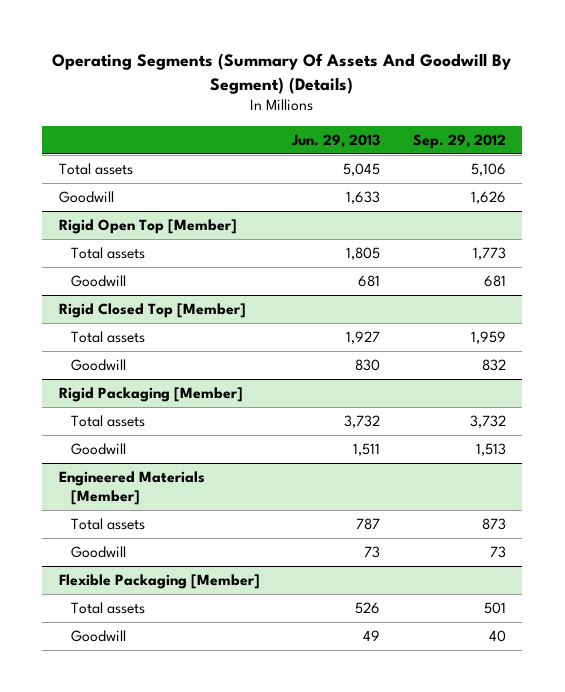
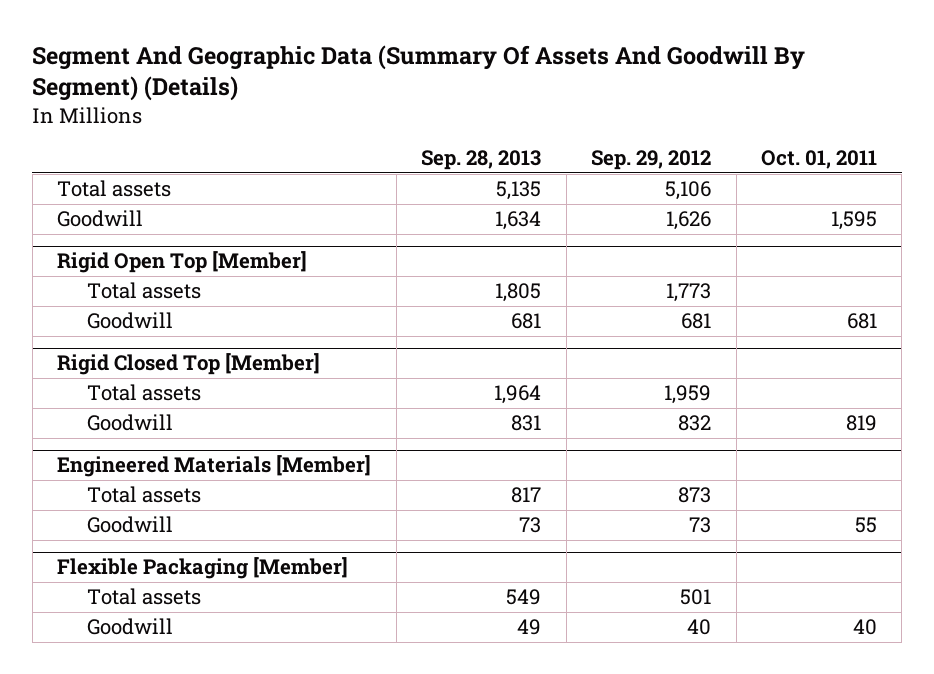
[52,53,512,94] Operating Segments (Summary Of Assets And Goodwill By Segment) (Details) -> [32,44,806,102] Segment And Geographic Data (Summary Of Assets And Goodwill By Segment) (Details)
[291,133,381,148] Jun. 29, 2013 -> none
none -> [421,150,542,171] Sep. 28, 2013
none -> [761,150,878,170] Oct. 01, 2011
[58,387,243,403] Rigid Packaging [Member] -> none
[71,415,146,428] Total assets -> none
[71,443,127,456] Goodwill -> none

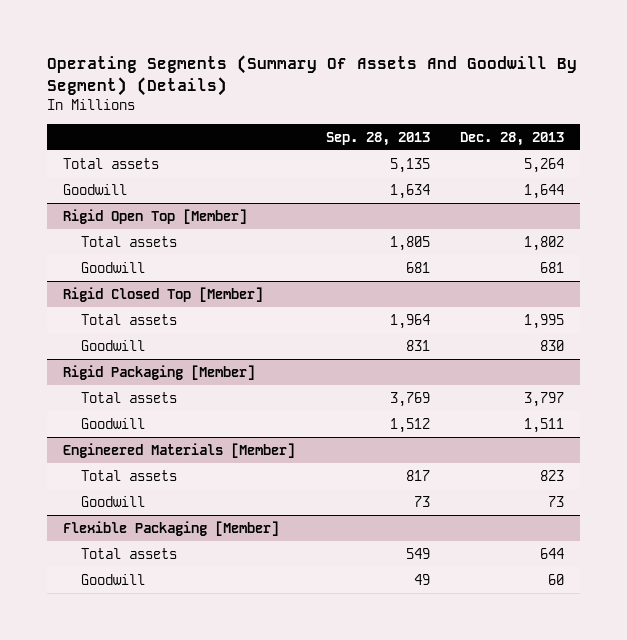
[32,44,806,102] Segment And Geographic Data (Summary Of Assets And Goodwill By Segment) (Details) -> [47,55,578,96] Operating Segments (Summary Of Assets And Goodwill By Segment) (Details)
[591,150,712,171] Sep. 29, 2012 -> none
[761,150,878,170] Oct. 01, 2011 -> none
none -> [460,131,565,146] Dec. 28, 2013
none -> [62,364,255,380] Rigid Packaging [Member]
none -> [80,391,177,403] Total assets
none -> [80,417,145,429] Goodwill

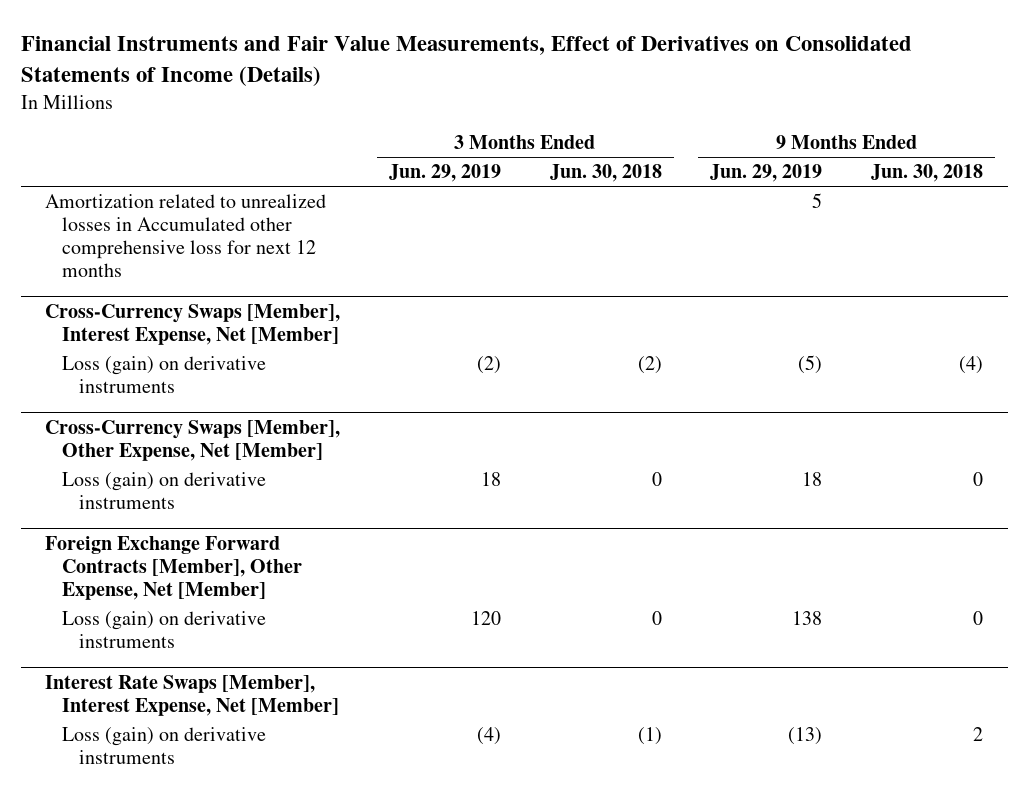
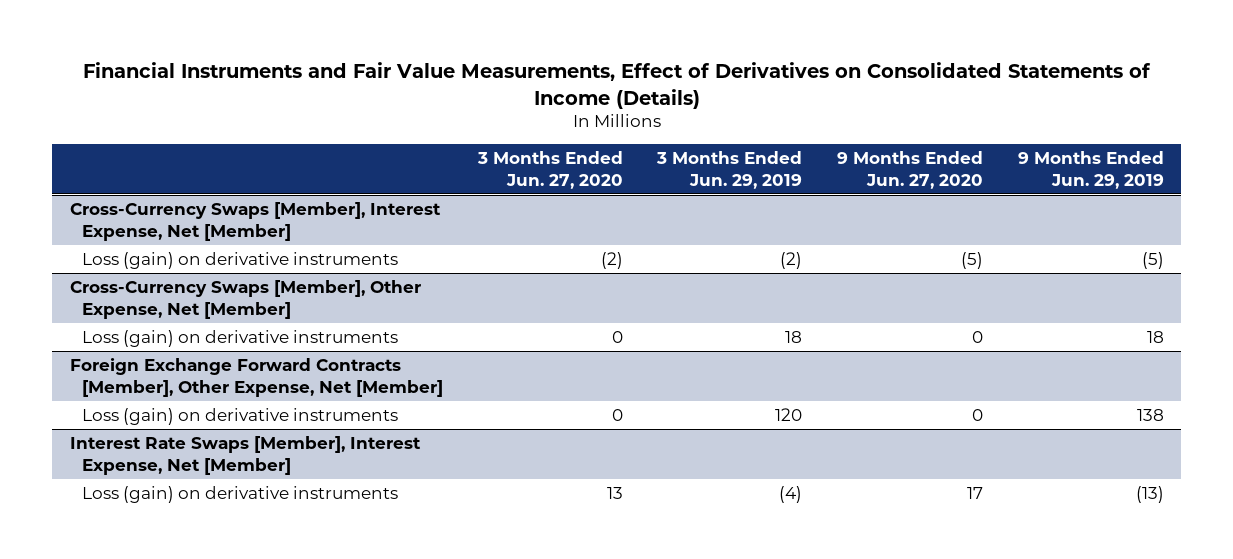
[549,164,662,183] Jun. 30, 2018 -> none
[871,164,984,183] Jun. 30, 2018 -> none
none -> [476,150,623,189] 3 Months Ended Jun. 27, 2020
none -> [837,150,984,189] 9 Months Ended Jun. 27, 2020
[44,193,326,278] Amortization related to unrealized losses in Accumulated other comprehensive loss for next 12 months -> none

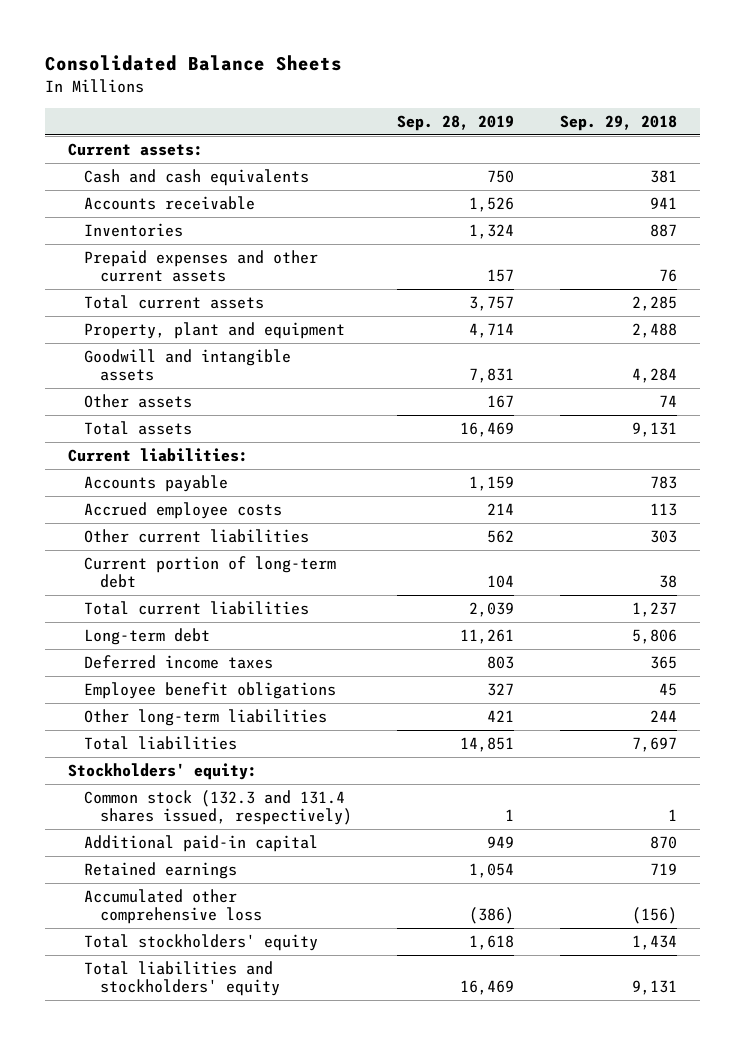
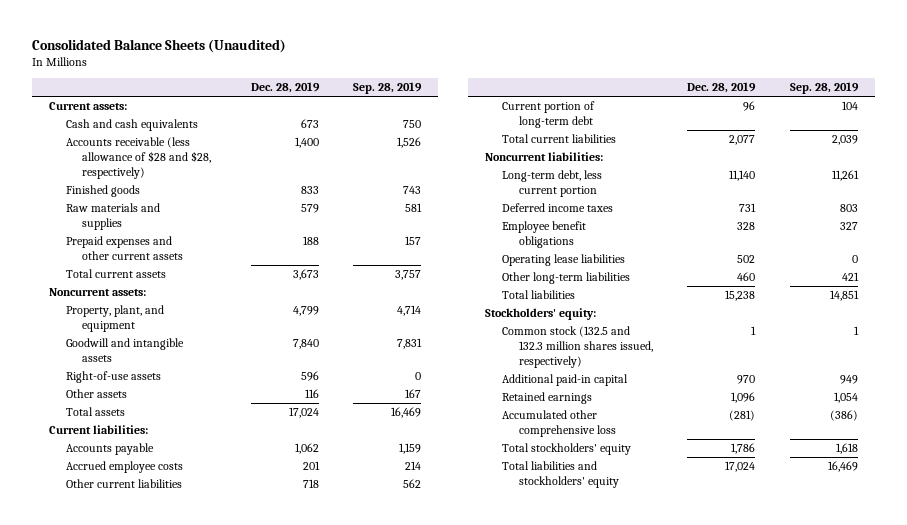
[45,55,343,72] Consolidated Balance Sheets -> [31,39,286,54] Consolidated Balance Sheets (Unaudited)
[559,114,677,131] Sep. 29, 2018 -> none
none -> [250,82,320,94] Dec. 28, 2019
[83,222,183,237] Inventories -> none
[83,195,255,210] Accounts receivable -> [65,137,212,180] Accounts receivable (less allowance of $28 and $28, respectively)
none -> [65,185,140,198] Finished goods
none -> [65,203,160,231] Raw materials and supplies
none -> [49,288,147,297] Noncurrent assets:
[83,321,345,339] Property, plant and equipment -> [65,305,164,333] Property, plant, and equipment
none -> [65,371,161,384] Right-of-use assets
none -> [485,152,604,162] Noncurrent liabilities:
[83,627,210,645] Long-term debt -> [501,170,602,198] Long-term debt, less current portion
none -> [501,254,625,267] Operating lease liabilities
[83,789,352,826] Common stock (132.3 and 131.4 shares issued, respectively) -> [501,326,653,369] Common stock (132.5 and 132.3 million shares issued, respectively)

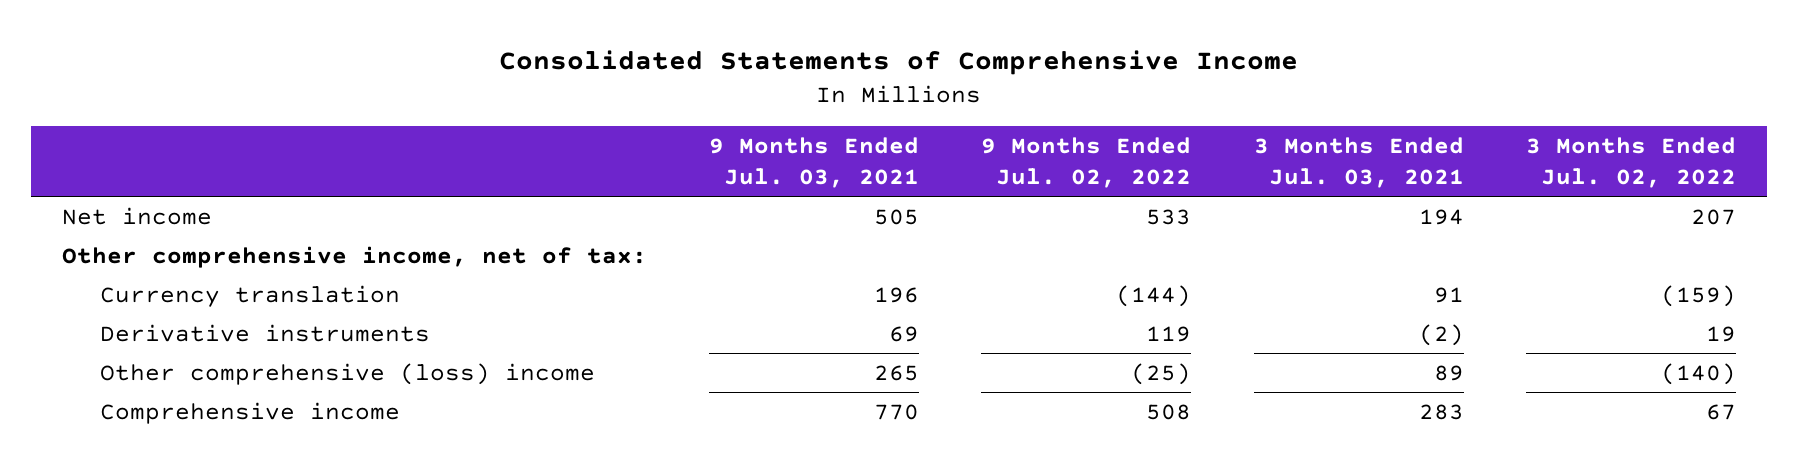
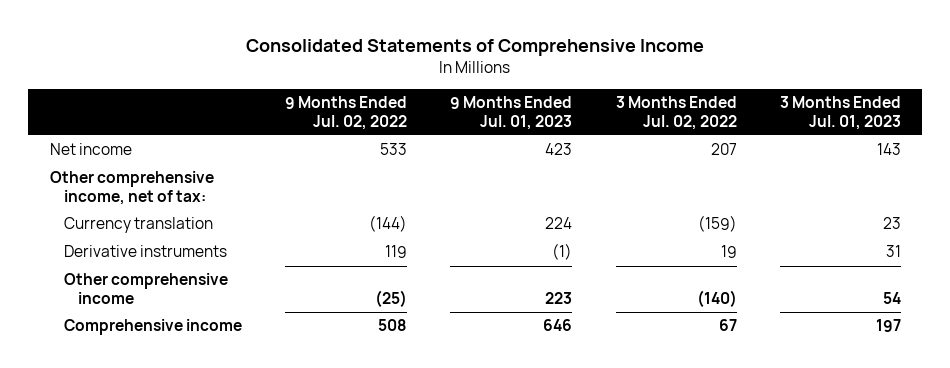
[709,136,920,188] 9 Months Ended Jul. 03, 2021 -> none
[1253,136,1464,188] 3 Months Ended Jul. 03, 2021 -> none
none -> [450,96,573,130] 9 Months Ended Jul. 01, 2023
none -> [779,96,901,130] 3 Months Ended Jul. 01, 2023
[99,362,595,385] Other comprehensive (loss) income -> [63,273,228,304] Other comprehensive income

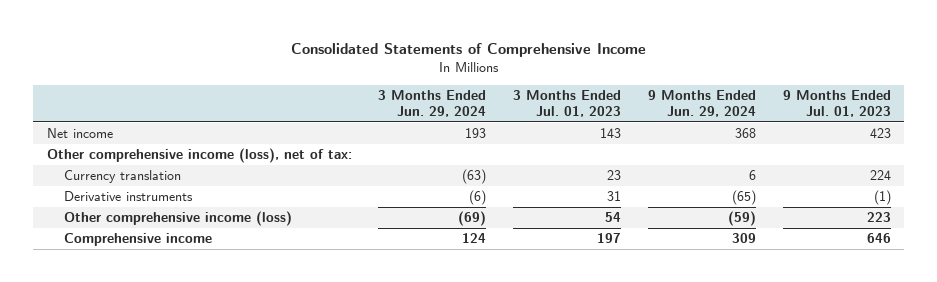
[285,96,408,130] 9 Months Ended Jul. 02, 2022 -> none
[615,96,737,130] 3 Months Ended Jul. 02, 2022 -> none
none -> [378,90,487,117] 3 Months Ended Jun. 29, 2024
none -> [647,90,756,117] 9 Months Ended Jun. 29, 2024
[49,171,214,205] Other comprehensive income, net of tax: -> [46,148,352,164] Other comprehensive income (loss), net of tax:
[63,273,228,304] Other comprehensive income -> [64,211,293,227] Other comprehensive income (loss)

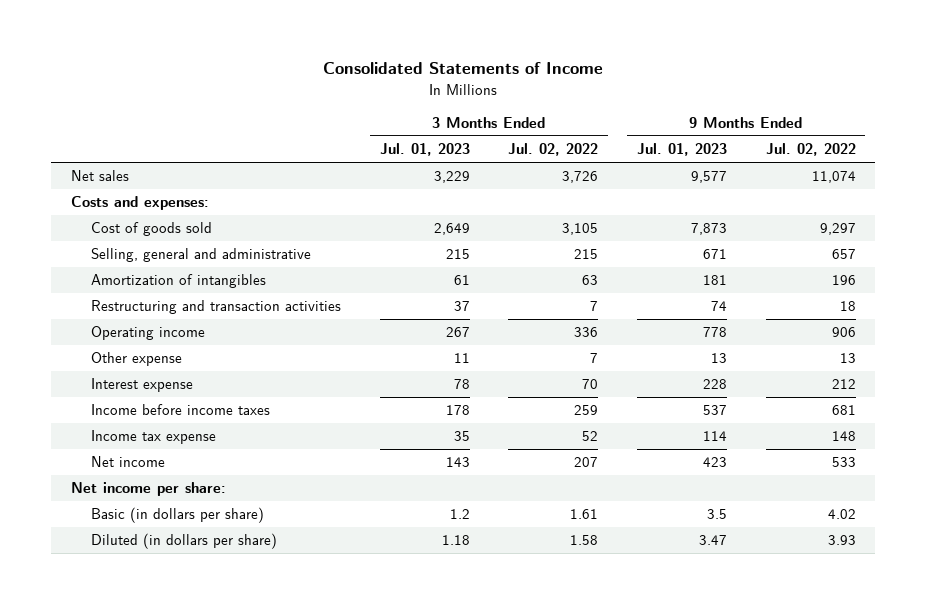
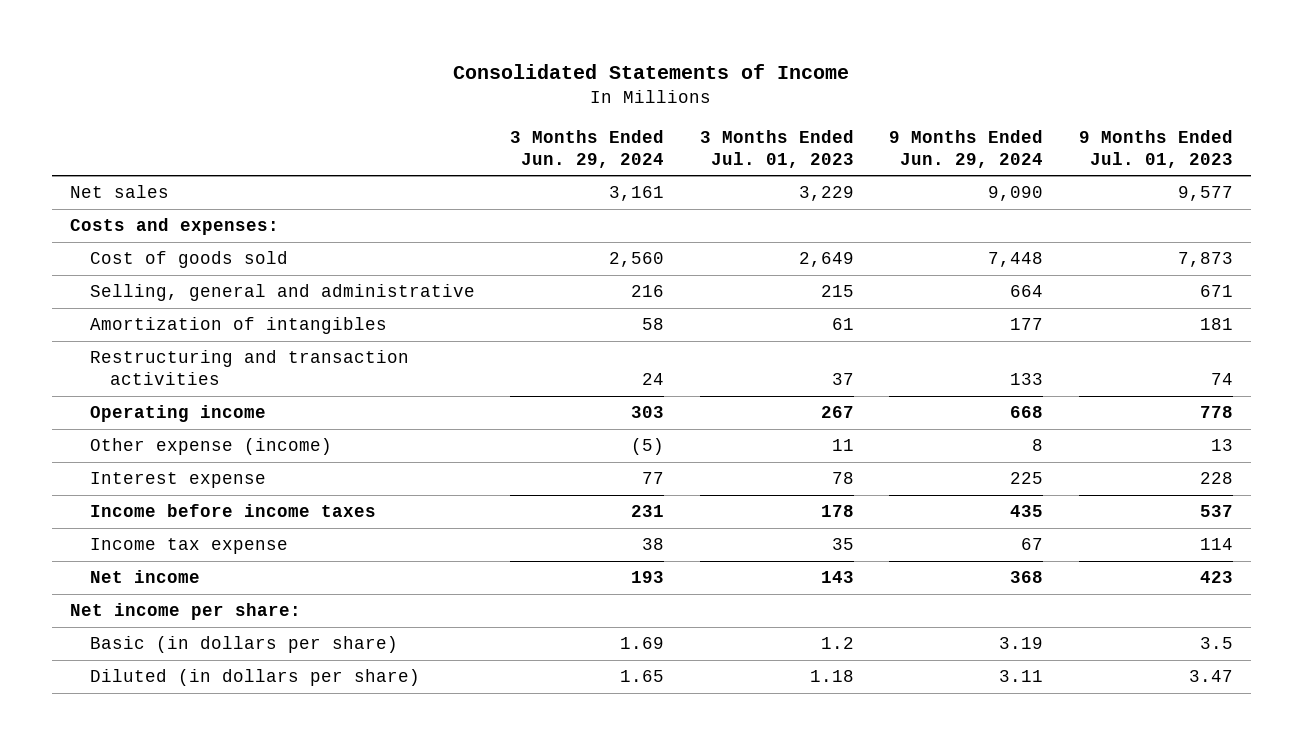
[508,143,599,157] Jul. 02, 2022 -> none
[765,143,856,157] Jul. 02, 2022 -> none
none -> [510,129,665,168] 3 Months Ended Jun. 29, 2024
none -> [889,129,1044,168] 9 Months Ended Jun. 29, 2024
[90,352,182,367] Other expense -> [89,438,332,456] Other expense (income)

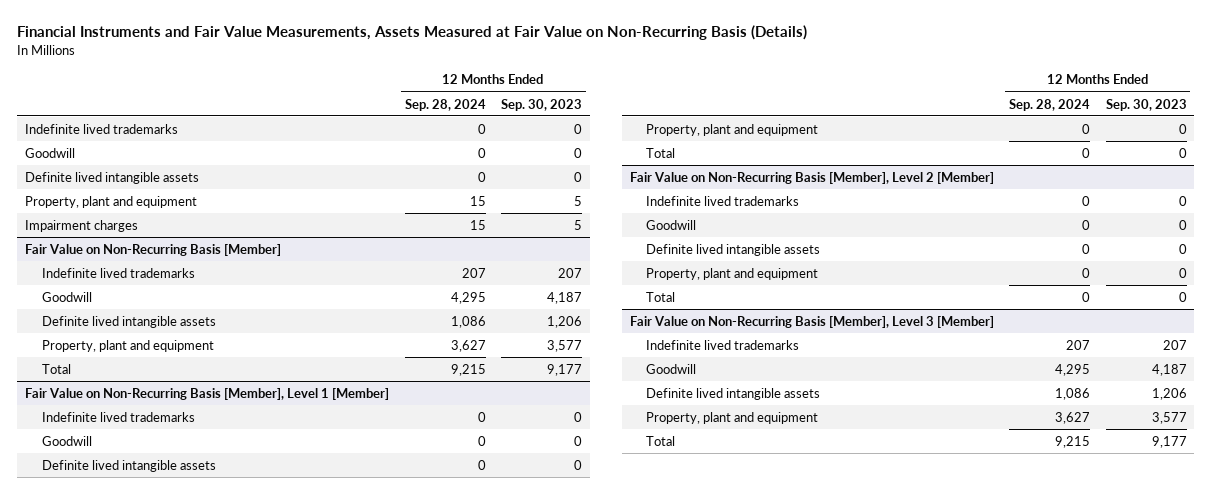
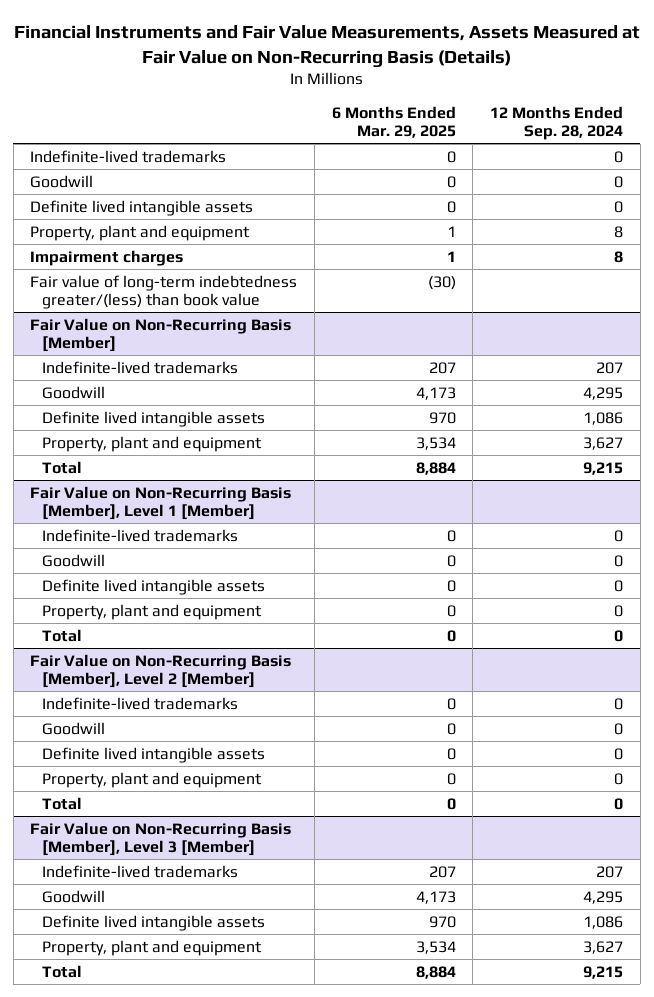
[501,98,583,111] Sep. 30, 2023 -> none
none -> [331,105,456,139] 6 Months Ended Mar. 29, 2025
[25,123,179,134] Indefinite lived trademarks -> [30,149,227,163] Indefinite-lived trademarks
[469,195,486,206] 15 -> [614,225,624,238] 8
[469,219,486,230] 15 -> [614,250,624,263] 8
none -> [30,274,298,310] Fair value of long-term indebtedness greater/(less) than book value
[41,267,195,278] Indefinite lived trademarks -> [42,360,239,374] Indefinite-lived trademarks
[41,411,195,422] Indefinite lived trademarks -> [42,528,239,542] Indefinite-lived trademarks
[646,195,800,206] Indefinite lived trademarks -> [42,696,239,710] Indefinite-lived trademarks
[646,339,800,350] Indefinite lived trademarks -> [42,864,239,878] Indefinite-lived trademarks

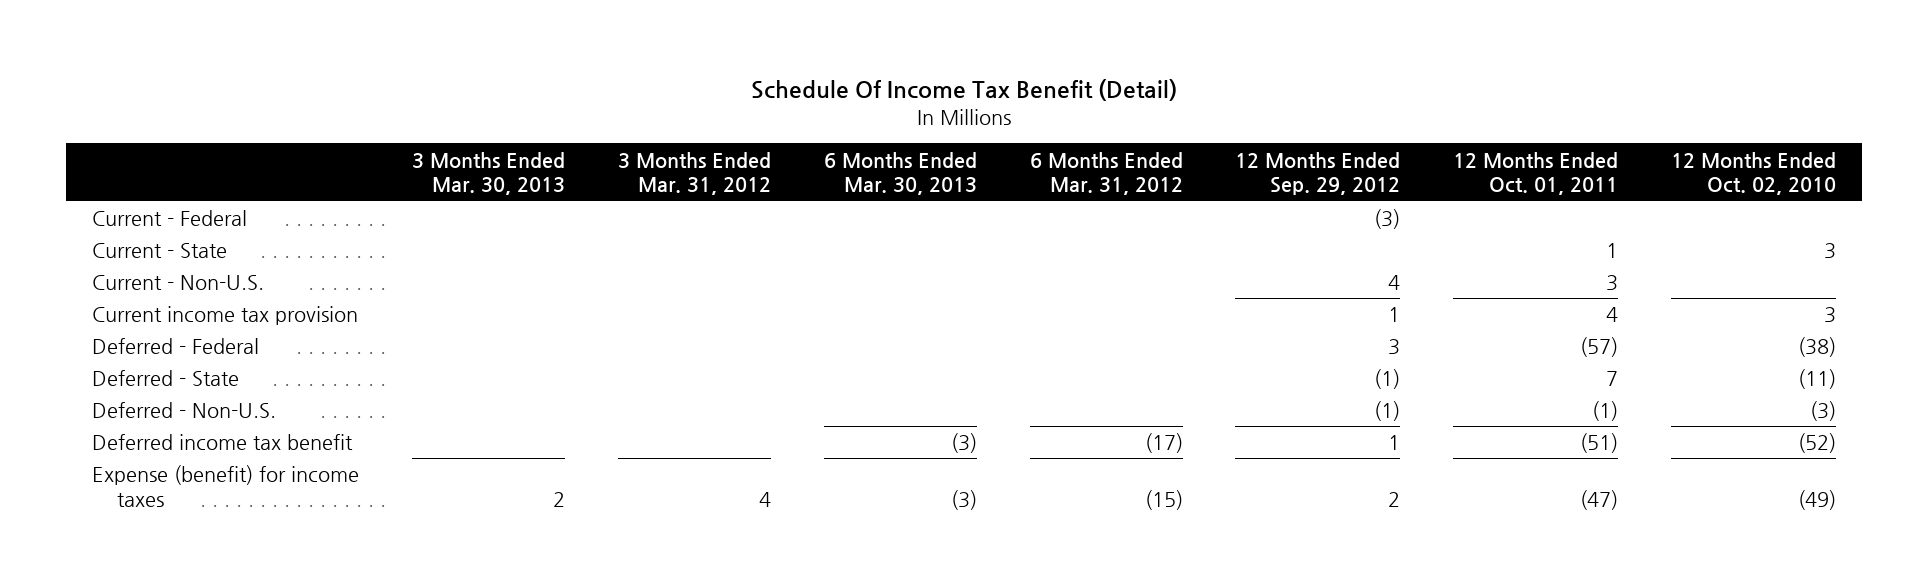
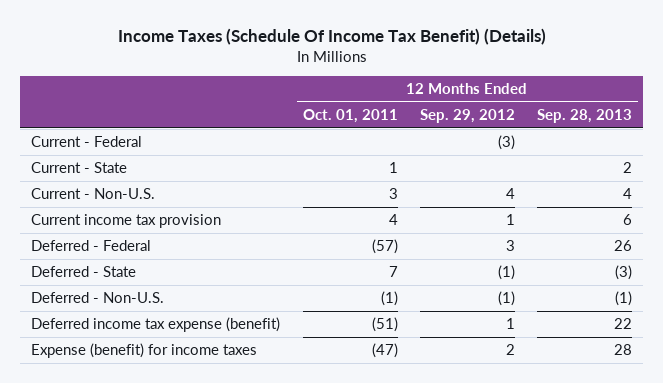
[751,78,1178,101] Schedule Of Income Tax Benefit (Detail) -> [117,28,546,46] Income Taxes (Schedule Of Income Tax Benefit) (Details)
[412,151,566,196] 3 Months Ended Mar. 30, 2013 -> none
[617,151,771,196] 3 Months Ended Mar. 31, 2012 -> none
[823,151,977,196] 6 Months Ended Mar. 30, 2013 -> none
[1029,151,1183,196] 6 Months Ended Mar. 31, 2012 -> none
[1670,151,1836,196] 12 Months Ended Oct. 02, 2010 -> none
none -> [537,108,633,123] Sep. 28, 2013
[92,434,354,451] Deferred income tax benefit -> [31,317,281,333] Deferred income tax expense (benefit)

